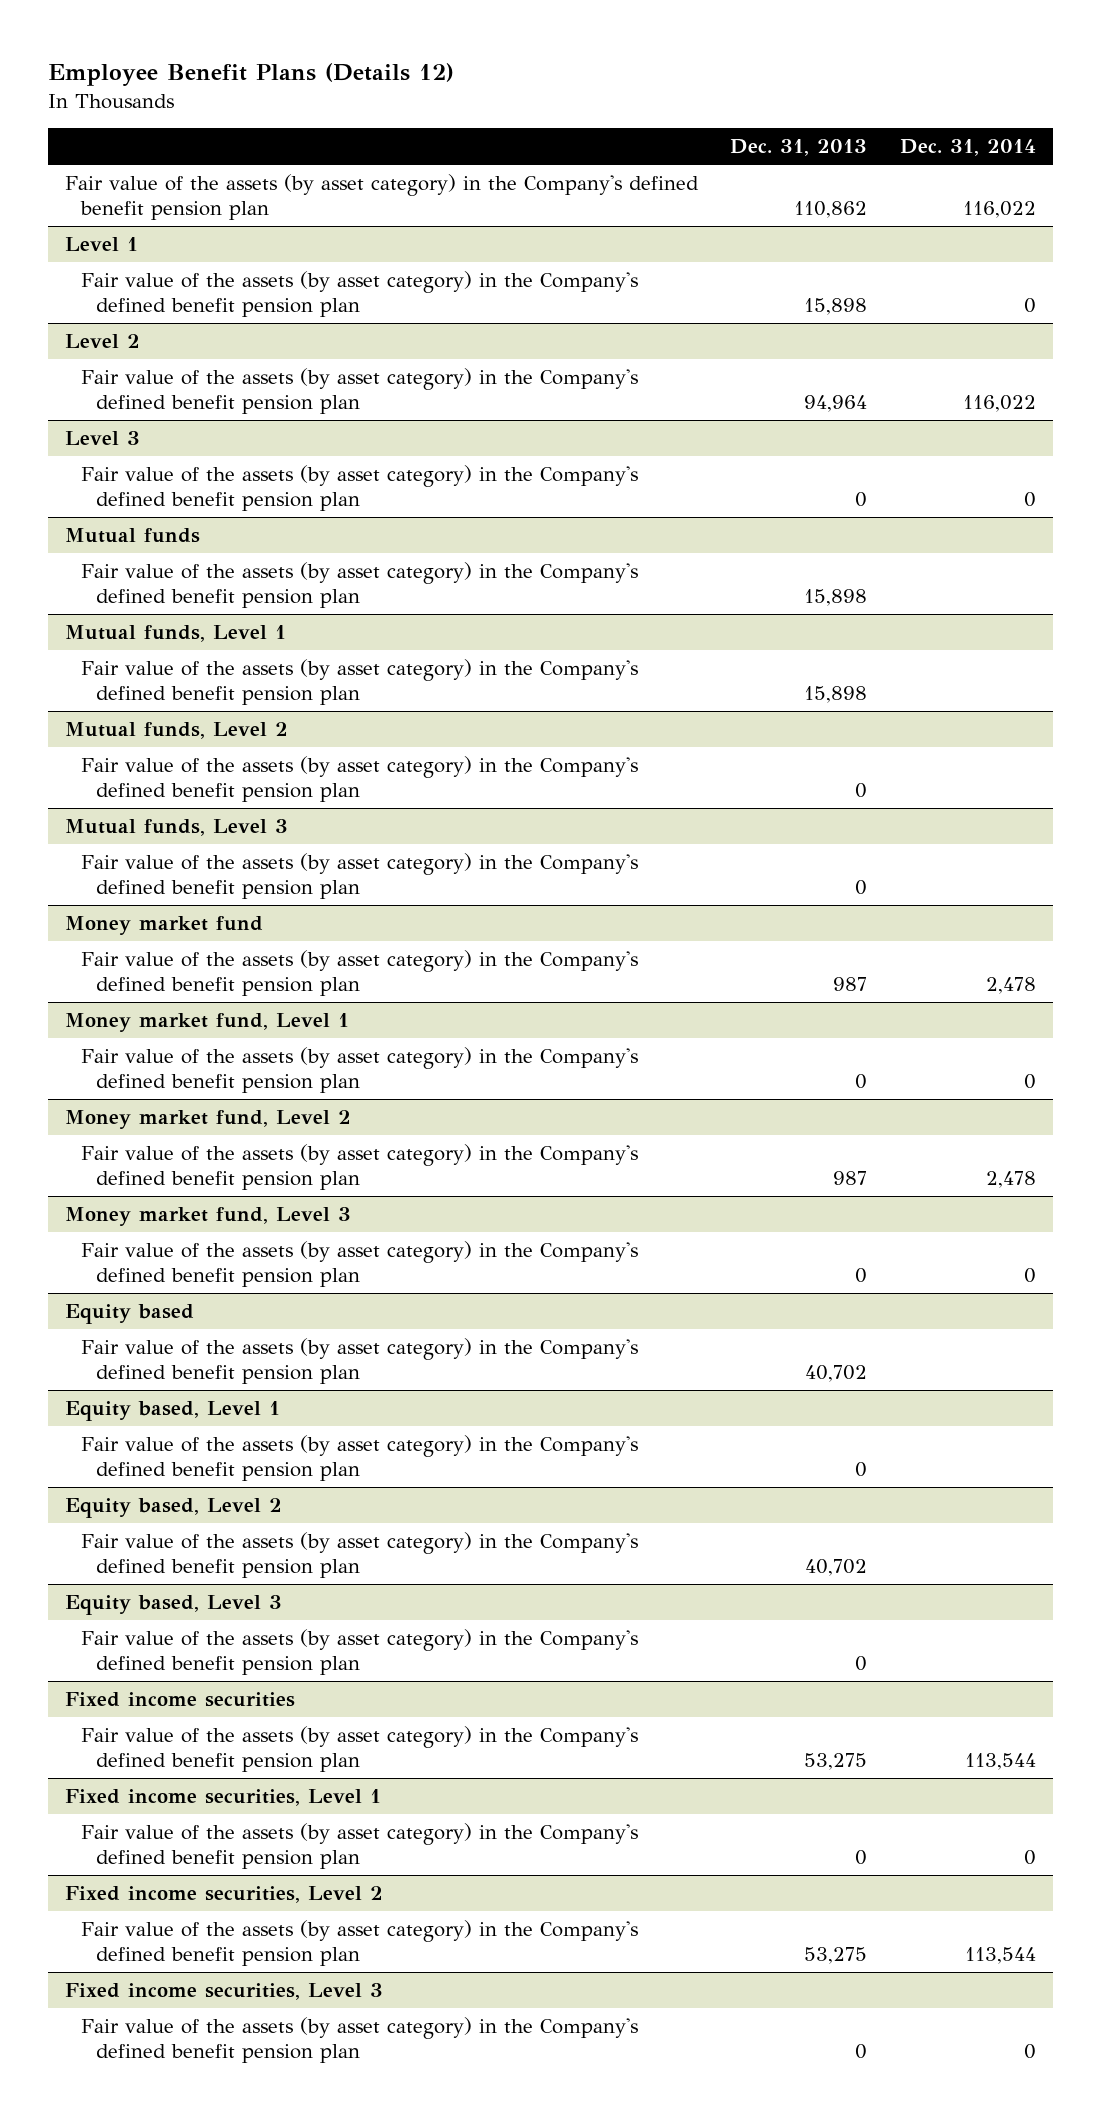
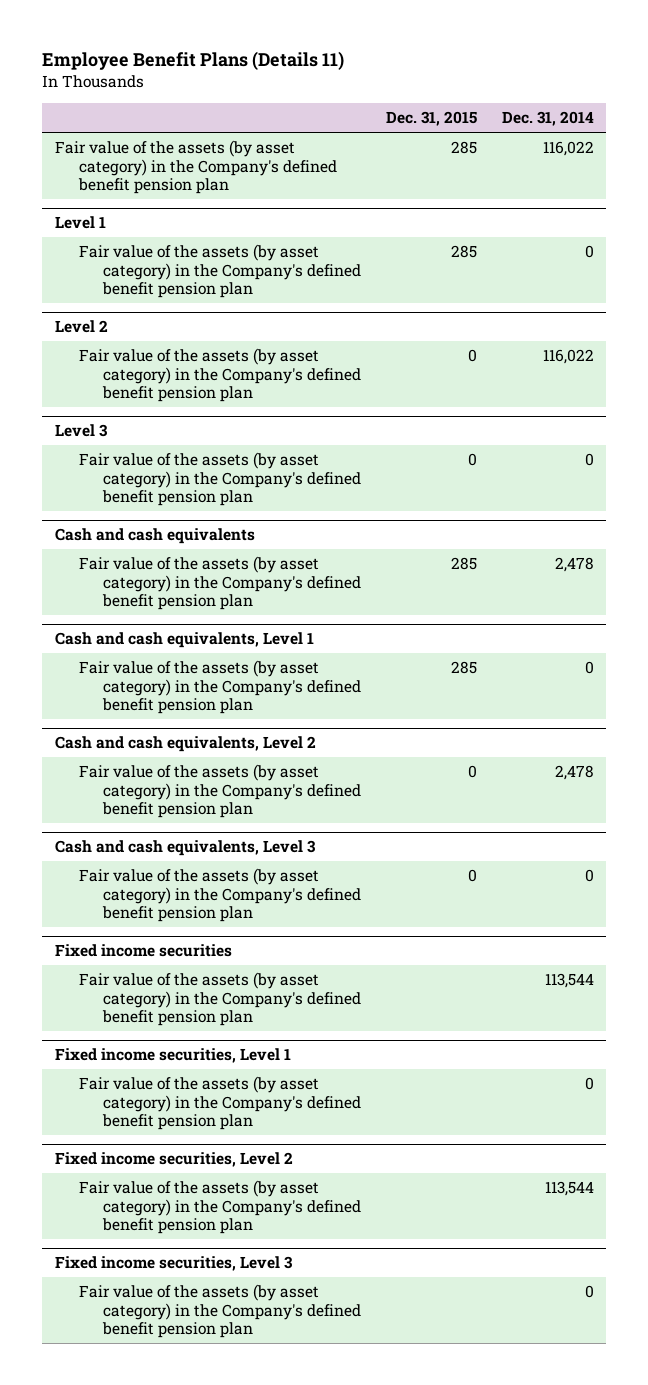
[48,62,455,86] Employee Benefit Plans (Details 12) -> [42,51,345,71] Employee Benefit Plans (Details 11)
[730,139,868,157] Dec. 31, 2013 -> none
none -> [385,110,477,126] Dec. 31, 2015
[64,528,200,544] Mutual funds -> none
[80,562,638,608] Fair value of the assets (by asset category) in the Company's defined benefit pension plan -> none
[64,625,286,643] Mutual funds, Level 1 -> none
[80,659,638,705] Fair value of the assets (by asset category) in the Company's defined benefit pension plan -> none
[64,722,288,740] Mutual funds, Level 2 -> none
[80,756,638,802] Fair value of the assets (by asset category) in the Company's defined benefit pension plan -> none
[64,819,288,837] Mutual funds, Level 3 -> none
[80,853,638,899] Fair value of the assets (by asset category) in the Company's defined benefit pension plan -> none
[64,916,263,936] Money market fund -> [54,528,255,545] Cash and cash equivalents
[64,1013,349,1033] Money market fund, Level 1 -> none
none -> [54,632,314,649] Cash and cash equivalents, Level 1
[64,1110,351,1130] Money market fund, Level 2 -> none
none -> [54,736,316,753] Cash and cash equivalents, Level 2
[64,1207,351,1227] Money market fund, Level 3 -> none
none -> [54,840,316,857] Cash and cash equivalents, Level 3
[64,1304,194,1325] Equity based -> none
[80,1338,638,1384] Fair value of the assets (by asset category) in the Company's defined benefit pension plan -> none
[64,1401,280,1422] Equity based, Level 1 -> none
[80,1435,638,1481] Fair value of the assets (by asset category) in the Company's defined benefit pension plan -> none
[64,1498,282,1519] Equity based, Level 2 -> none
[80,1532,638,1578] Fair value of the assets (by asset category) in the Company's defined benefit pension plan -> none
[64,1595,282,1616] Equity based, Level 3 -> none
[80,1629,638,1675] Fair value of the assets (by asset category) in the Company's defined benefit pension plan -> none

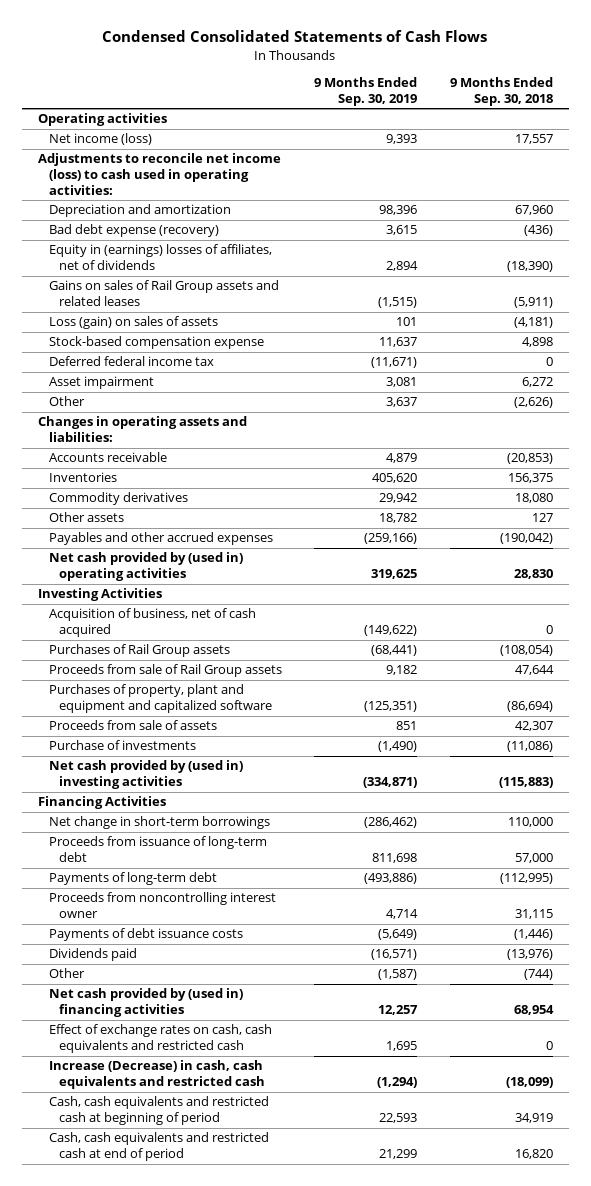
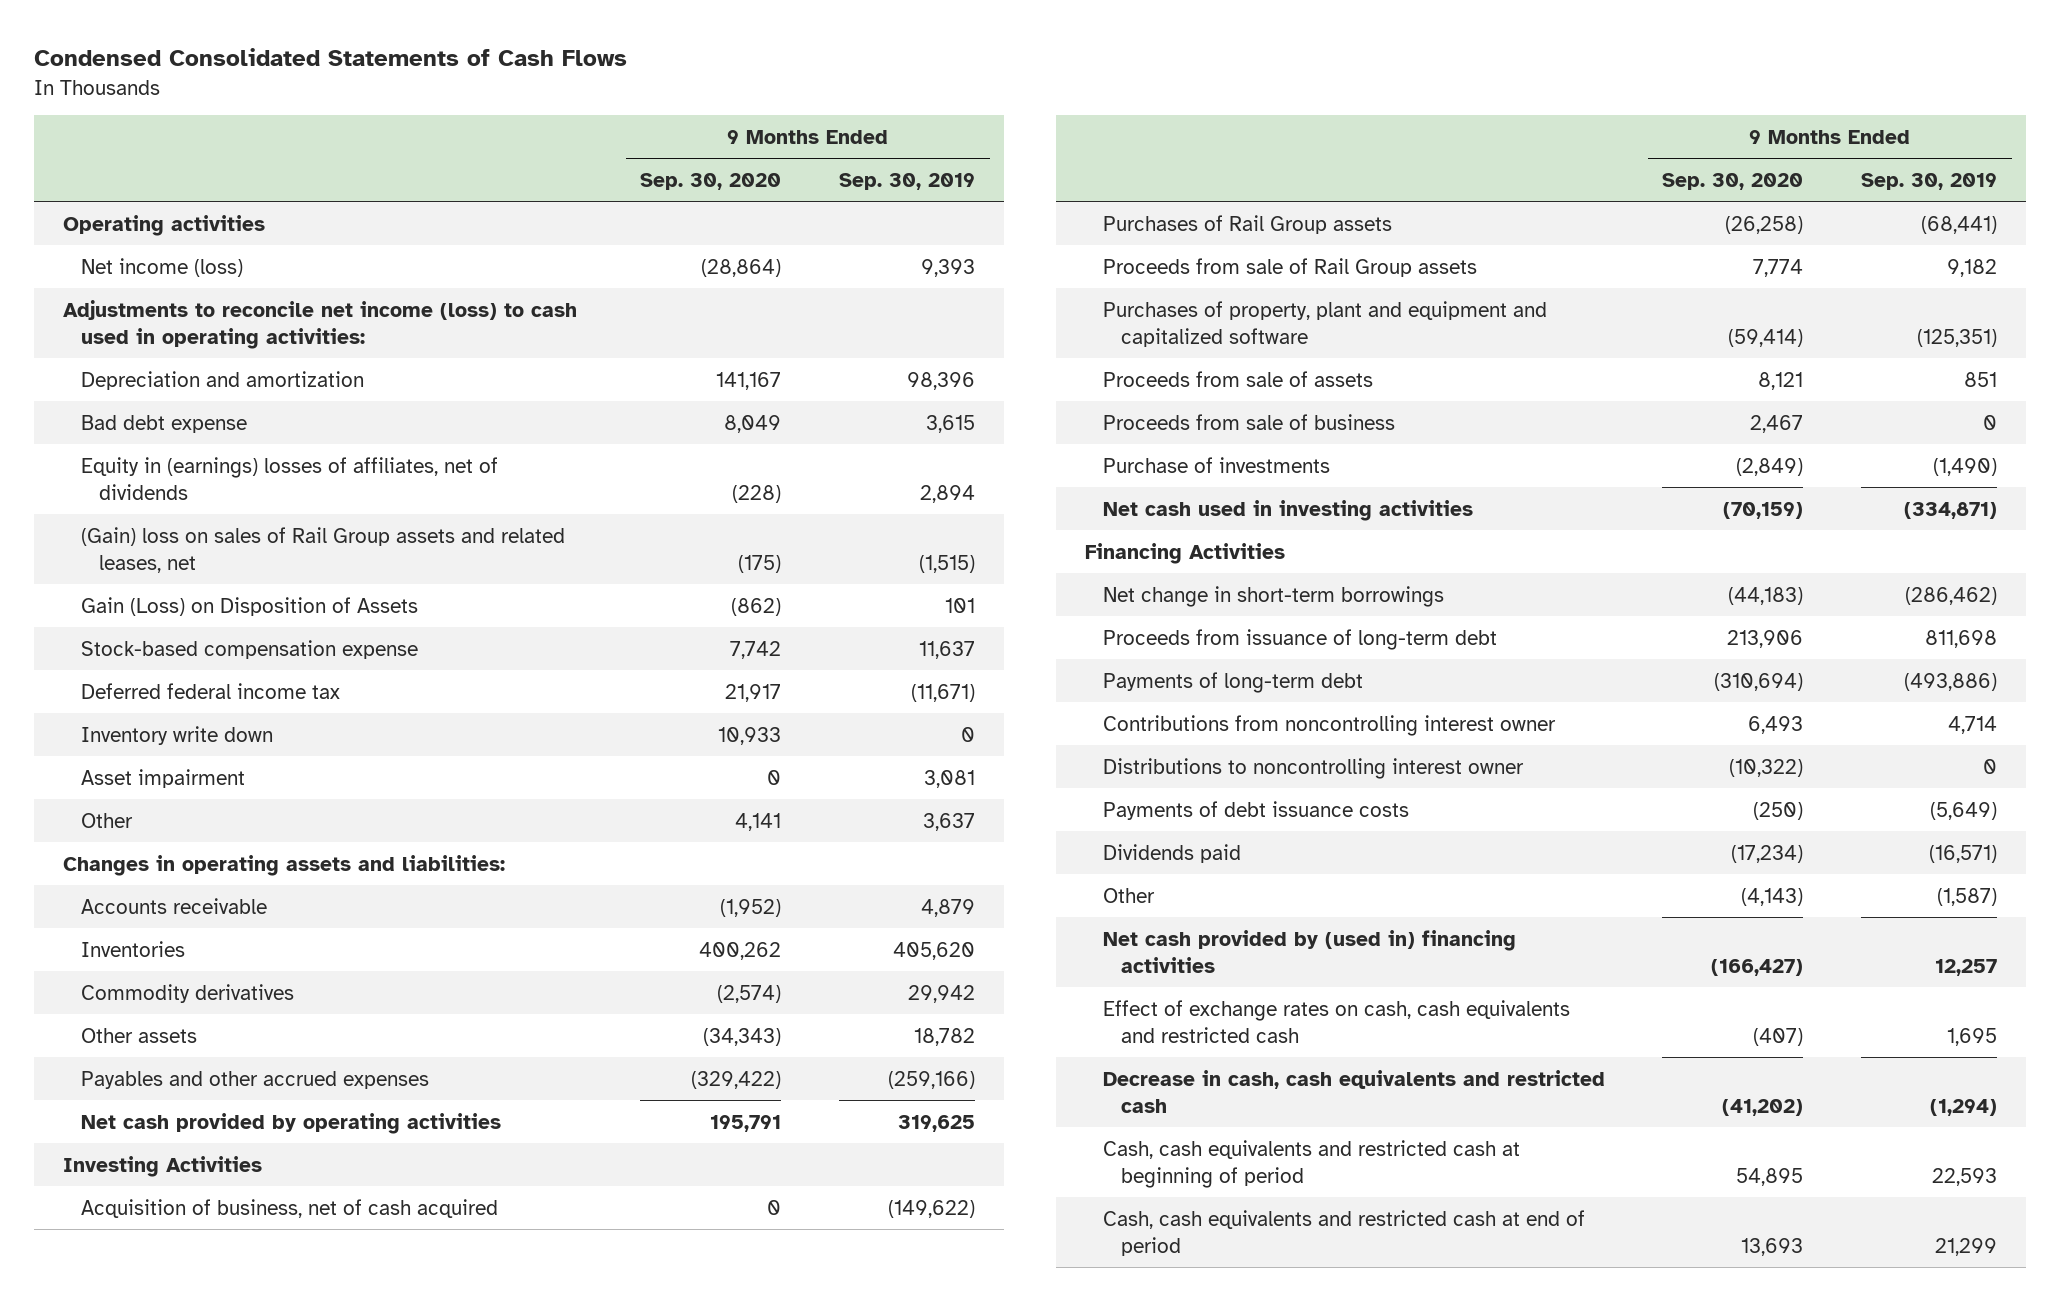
[449,77,553,107] 9 Months Ended Sep. 30, 2018 -> none
none -> [640,172,782,190] Sep. 30, 2020
[48,224,219,238] Bad debt expense (recovery) -> [80,414,247,433] Bad debt expense
[48,280,279,307] Gains on sales of Rail Group assets and related leases -> [80,526,565,573] (Gain) loss on sales of Rail Group assets and related leases, net
[48,316,218,330] Loss (gain) on sales of assets -> [80,596,418,616] Gain (Loss) on Disposition of Assets
none -> [80,725,273,745] Inventory write down
[48,552,243,582] Net cash provided by (used in) operating activities -> [80,1112,501,1134] Net cash provided by operating activities
none -> [1102,413,1395,430] Proceeds from sale of business
[48,760,243,790] Net cash provided by (used in) investing activities -> [1102,499,1473,521] Net cash used in investing activities
[48,892,276,919] Proceeds from noncontrolling interest owner -> [1102,714,1556,736] Contributions from noncontrolling interest owner
none -> [1102,757,1524,779] Distributions to noncontrolling interest owner
[48,1060,266,1090] Increase (Decrease) in cash, cash equivalents and restricted cash -> [1102,1069,1605,1113] Decrease in cash, cash equivalents and restricted cash

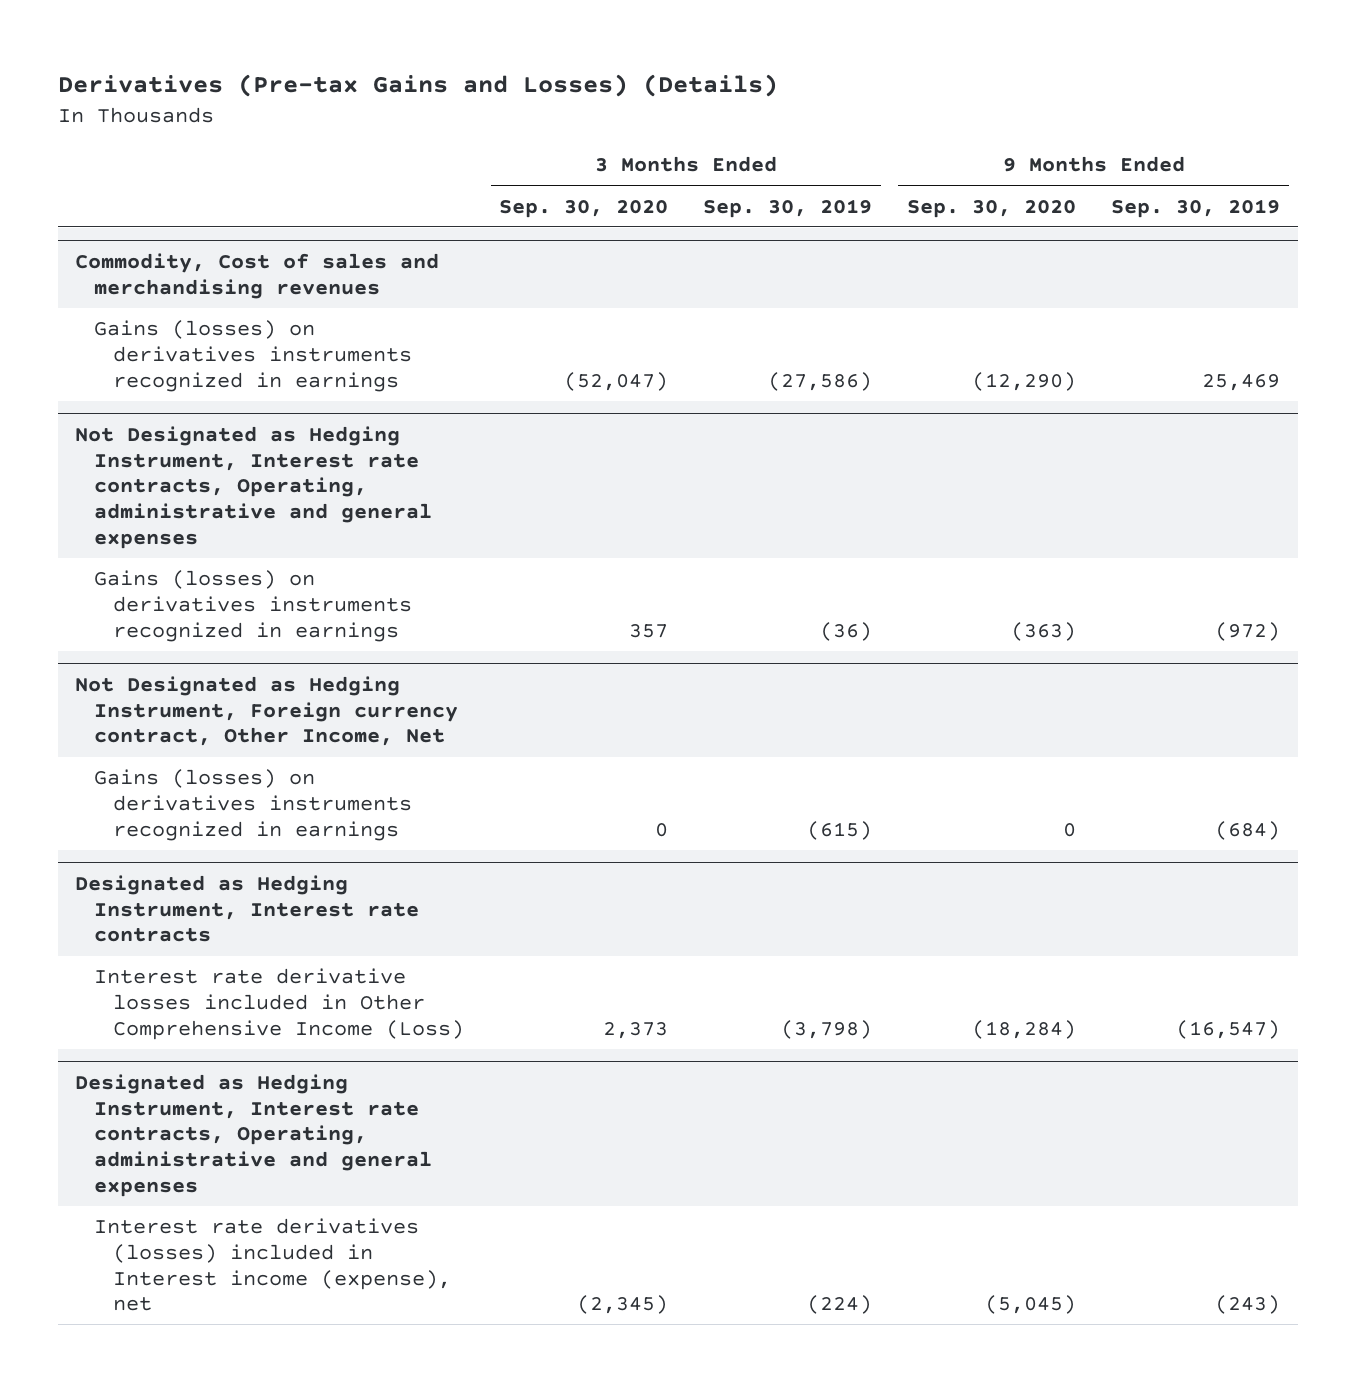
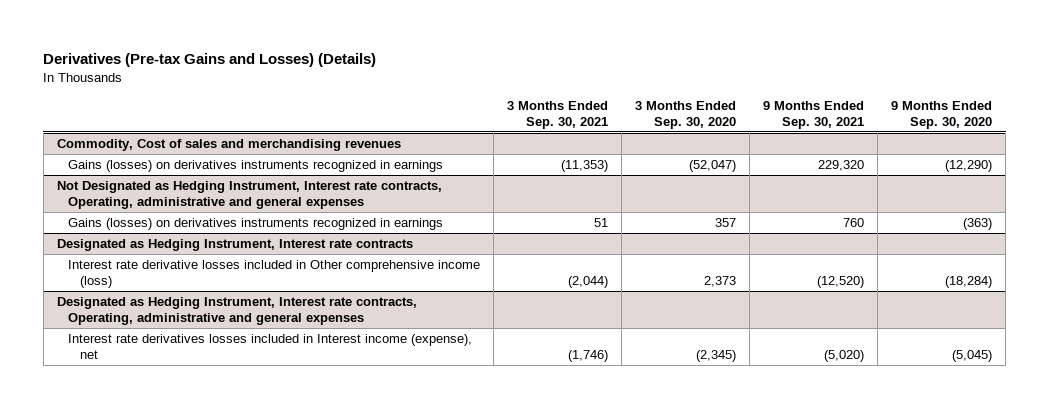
[703,198,873,218] Sep. 30, 2019 -> none
[1111,198,1281,218] Sep. 30, 2019 -> none
none -> [507,100,609,129] 3 Months Ended Sep. 30, 2021
none -> [763,100,865,129] 9 Months Ended Sep. 30, 2021
[74,676,459,747] Not Designated as Hedging Instrument, Foreign currency contract, Other Income, Net -> none
[94,769,413,841] Gains (losses) on derivatives instruments recognized in earnings -> none
[94,968,465,1040] Interest rate derivative losses included in Other Comprehensive Income (Loss) -> [68,259,481,289] Interest rate derivative losses included in Other comprehensive income (loss)
[94,1218,452,1312] Interest rate derivatives (losses) included in Interest income (expense), net -> [68,333,473,360] Interest rate derivatives losses included in Interest income (expense), net

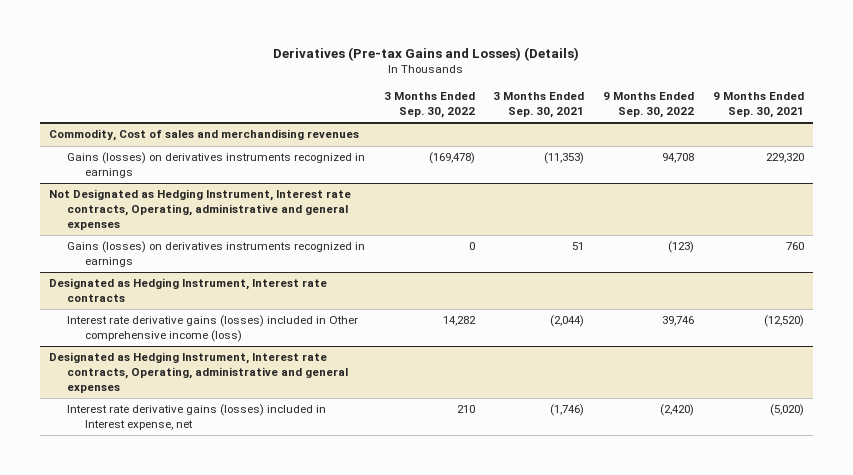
[635,100,737,129] 3 Months Ended Sep. 30, 2020 -> none
[891,100,993,129] 9 Months Ended Sep. 30, 2020 -> none
none -> [383,92,475,119] 3 Months Ended Sep. 30, 2022
none -> [602,92,694,119] 9 Months Ended Sep. 30, 2022
[68,259,481,289] Interest rate derivative losses included in Other comprehensive income (loss) -> [67,315,359,343] Interest rate derivative gains (losses) included in Other comprehensive income (loss)
[68,333,473,360] Interest rate derivatives losses included in Interest income (expense), net -> [67,404,327,431] Interest rate derivative gains (losses) included in Interest expense, net

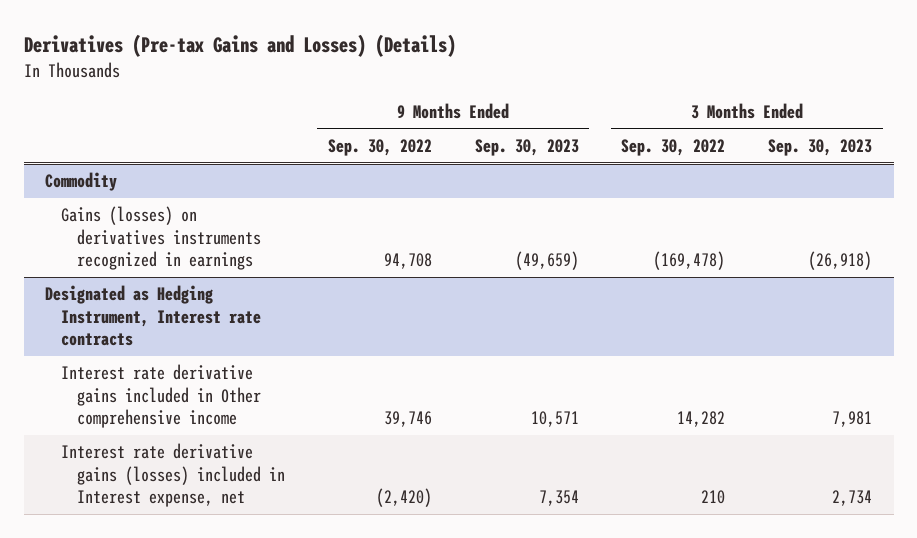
[493,92,585,119] 3 Months Ended Sep. 30, 2021 -> none
[712,92,804,119] 9 Months Ended Sep. 30, 2021 -> none
none -> [474,139,579,157] Sep. 30, 2023
none -> [768,139,873,157] Sep. 30, 2023
[49,129,360,142] Commodity, Cost of sales and merchandising revenues -> none
none -> [45,172,118,192] Commodity
[49,189,352,230] Not Designated as Hedging Instrument, Interest rate contracts, Operating, administrative and general expenses -> none
[67,241,366,268] Gains (losses) on derivatives instruments recognized in earnings -> none
[49,352,349,393] Designated as Hedging Instrument, Interest rate contracts, Operating, administrative and general expenses -> none
[67,315,359,343] Interest rate derivative gains (losses) included in Other comprehensive income (loss) -> [61,364,261,429] Interest rate derivative gains included in Other comprehensive income

